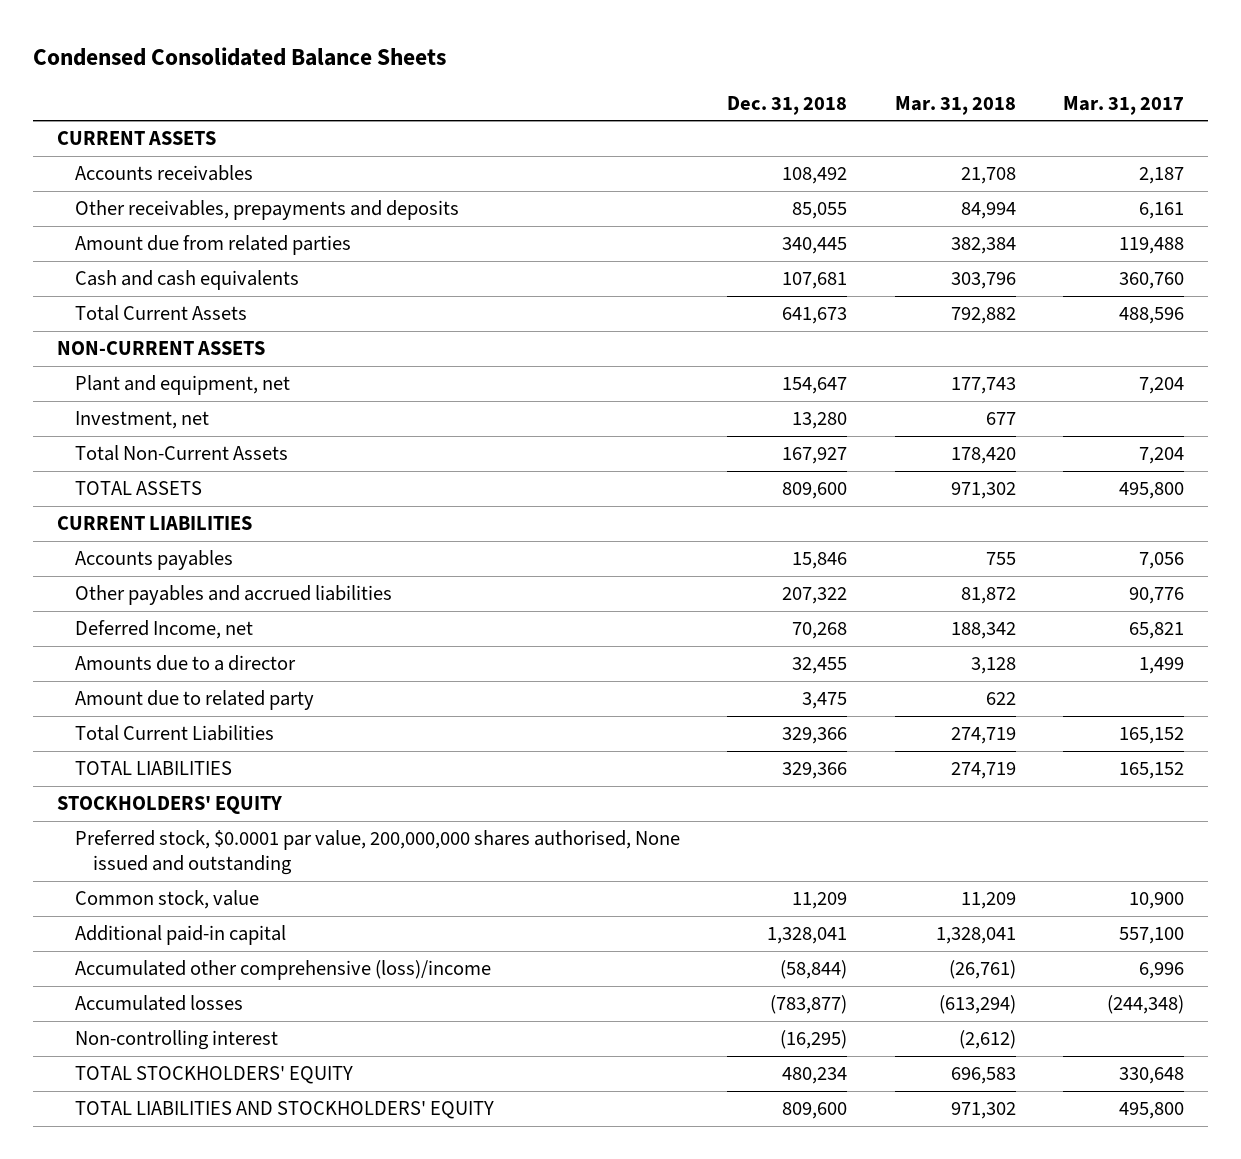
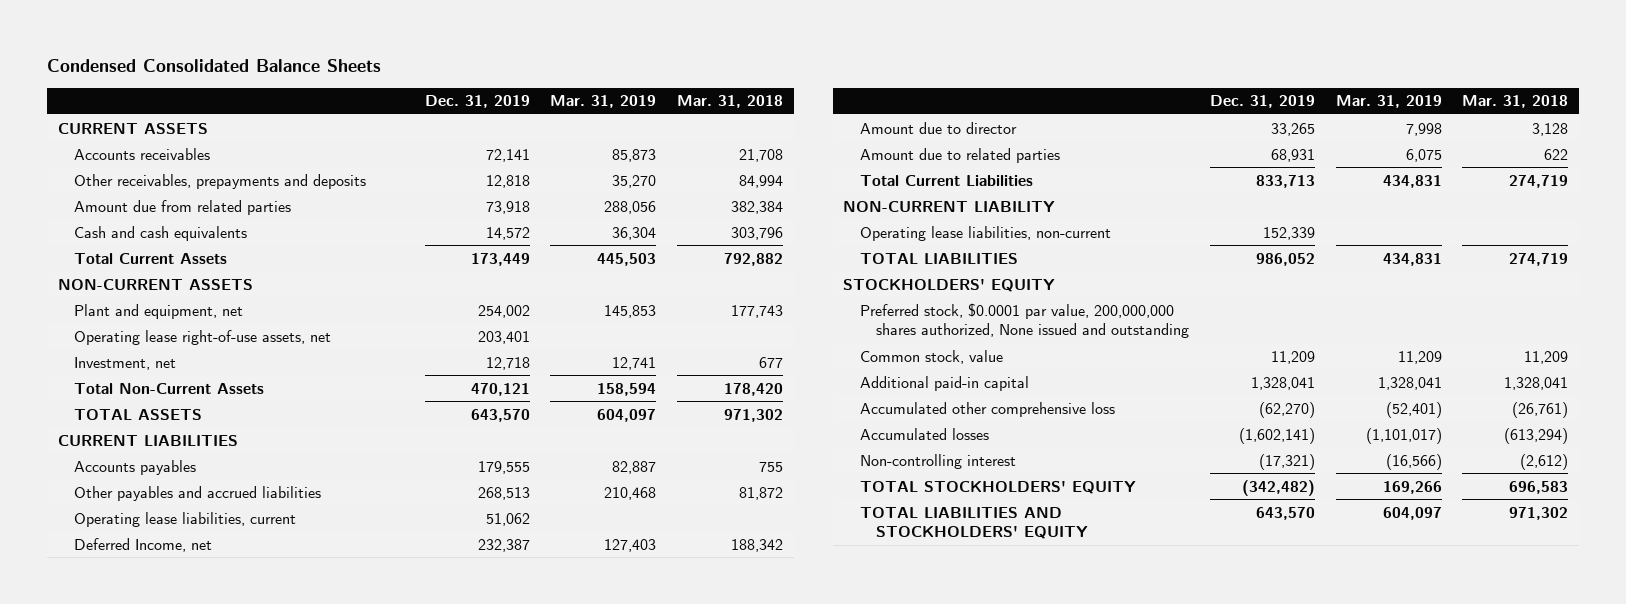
[727,95,848,115] Dec. 31, 2018 -> none
[1063,95,1185,115] Mar. 31, 2017 -> none
none -> [424,95,530,109] Dec. 31, 2019
none -> [550,95,657,109] Mar. 31, 2019
none -> [74,329,332,345] Operating lease right-of-use assets, net
none -> [74,511,297,527] Operating lease liabilities, current
[75,655,297,672] Amounts due to a director -> [859,121,1017,134] Amount due to director
[75,690,315,711] Amount due to related party -> [859,147,1060,163] Amount due to related parties
none -> [843,200,1056,212] NON-CURRENT LIABILITY
none -> [859,225,1111,241] Operating lease liabilities, non-current
[75,830,681,876] Preferred stock, $0.0001 par value, 200,000,000 shares authorised, None issued and outstanding -> [859,302,1190,339] Preferred stock, $0.0001 par value, 200,000,000 shares authorized, None issued and outstanding
[75,960,492,981] Accumulated other comprehensive (loss)/income -> [859,401,1115,417] Accumulated other comprehensive loss

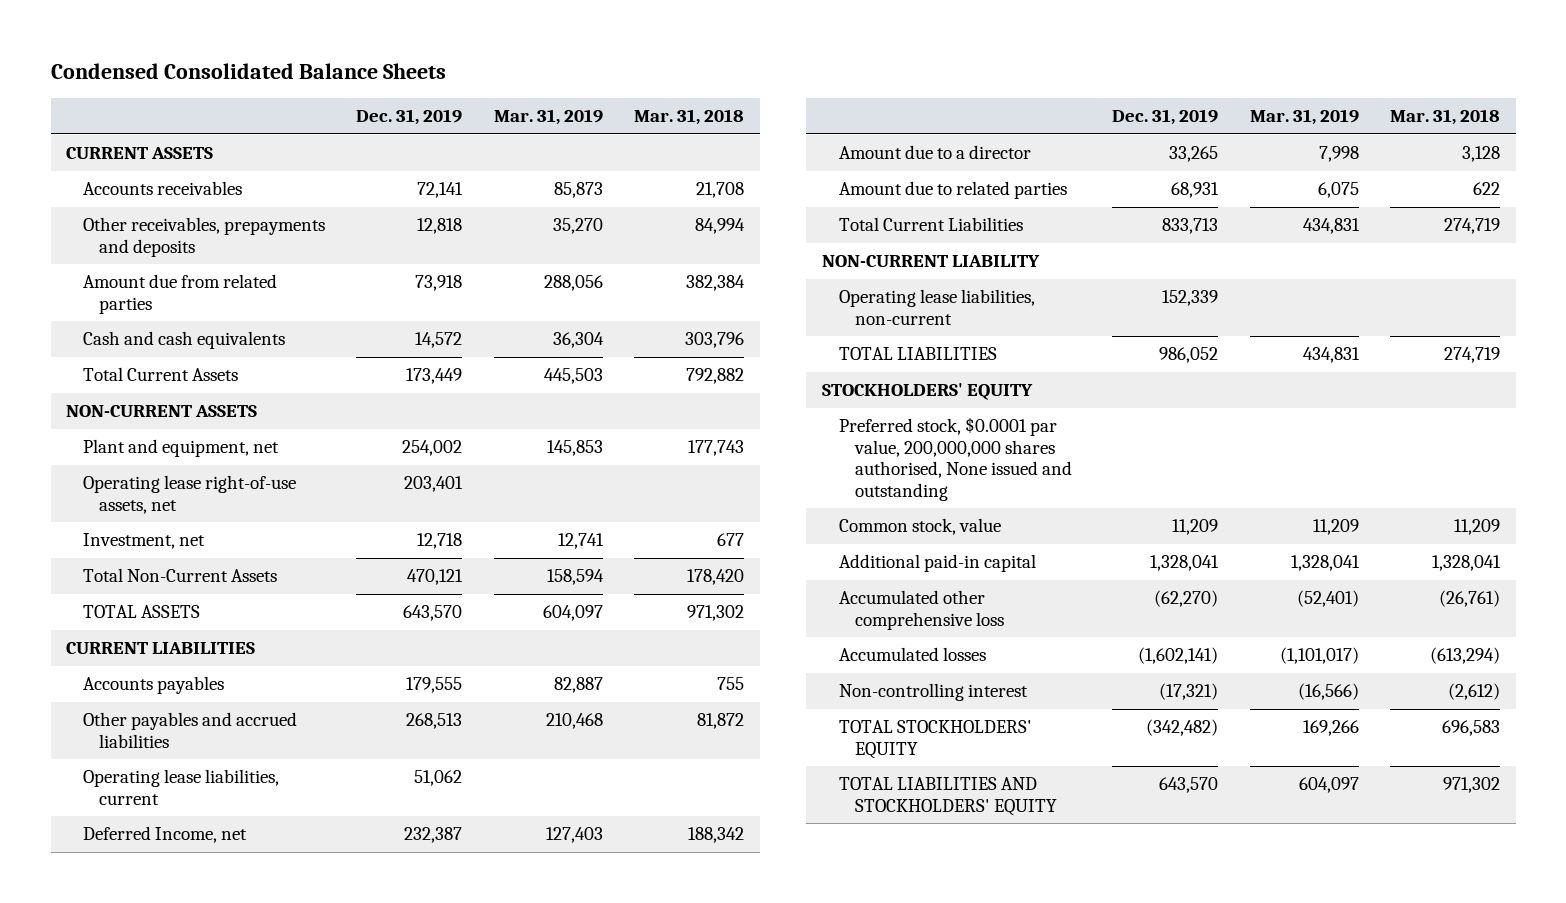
[859,121,1017,134] Amount due to director -> [838,145,1031,160] Amount due to a director
[859,302,1190,339] Preferred stock, $0.0001 par value, 200,000,000 shares authorized, None issued and outstanding -> [838,417,1073,501] Preferred stock, $0.0001 par value, 200,000,000 shares authorised, None issued and outstanding

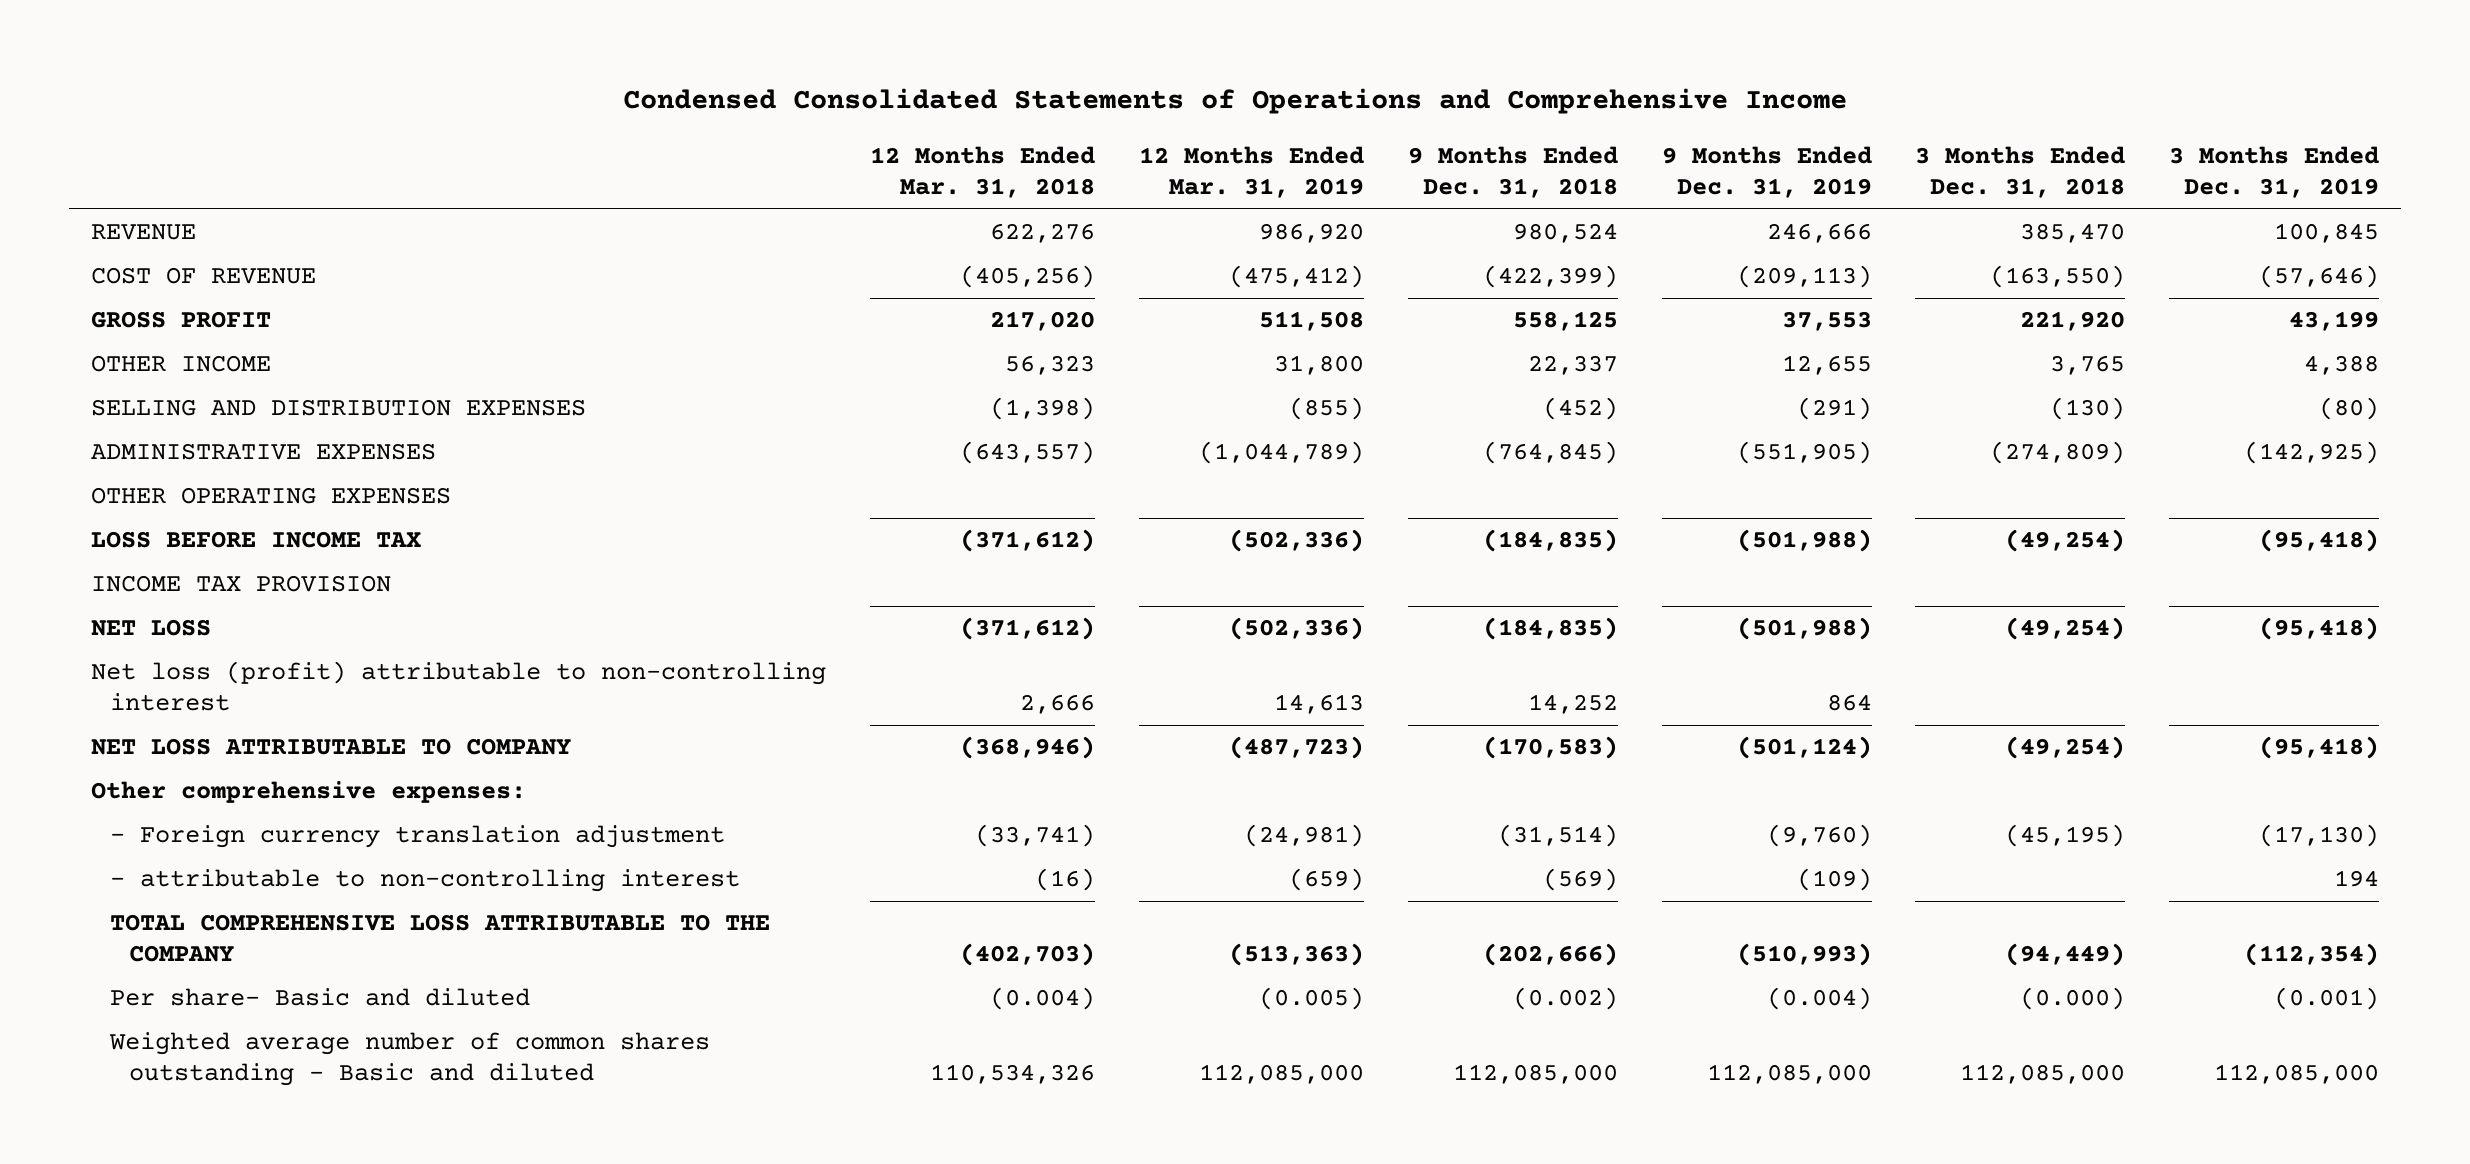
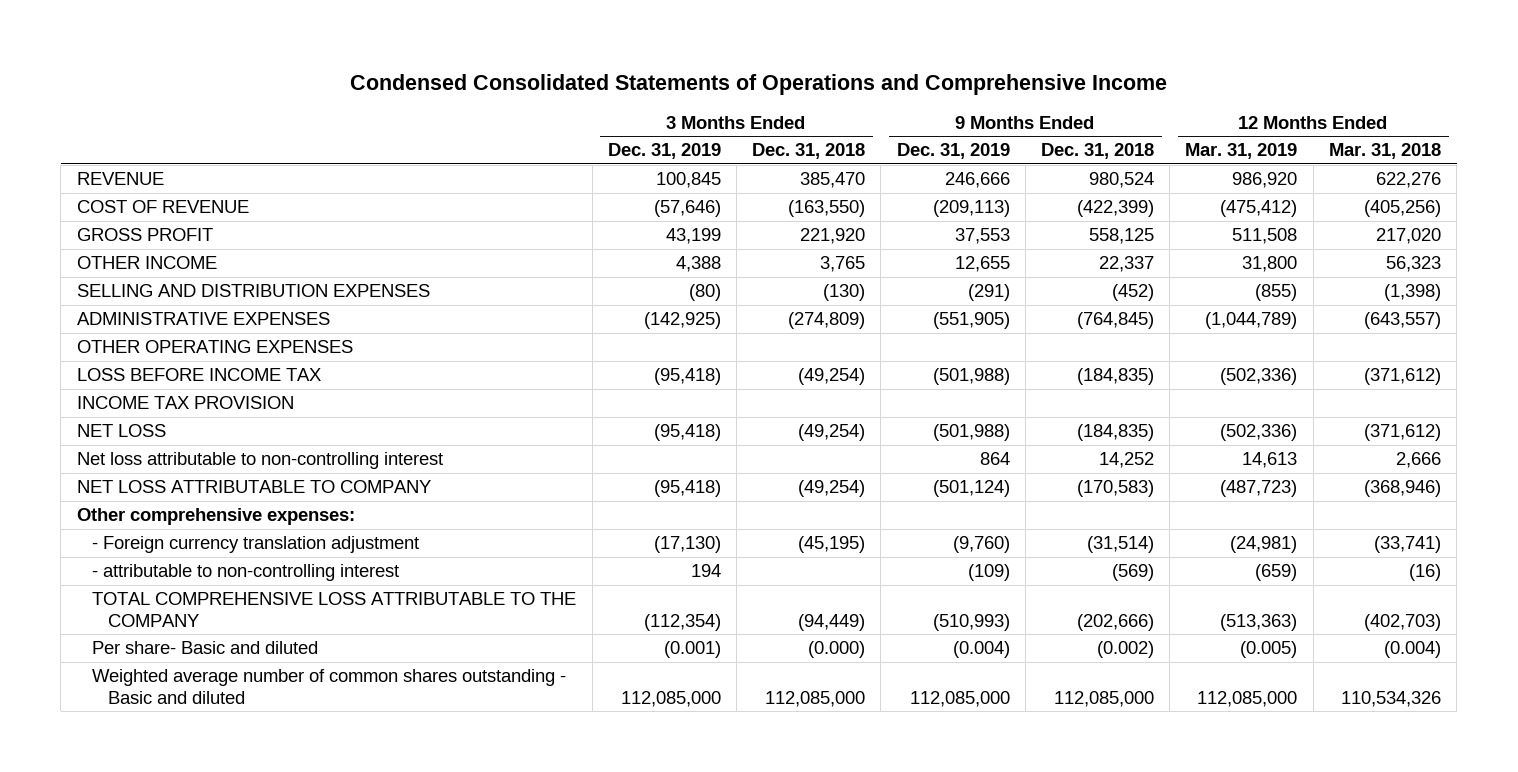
[90,661,826,712] Net loss (profit) attributable to non-controlling interest -> [76,452,443,470] Net loss attributable to non-controlling interest

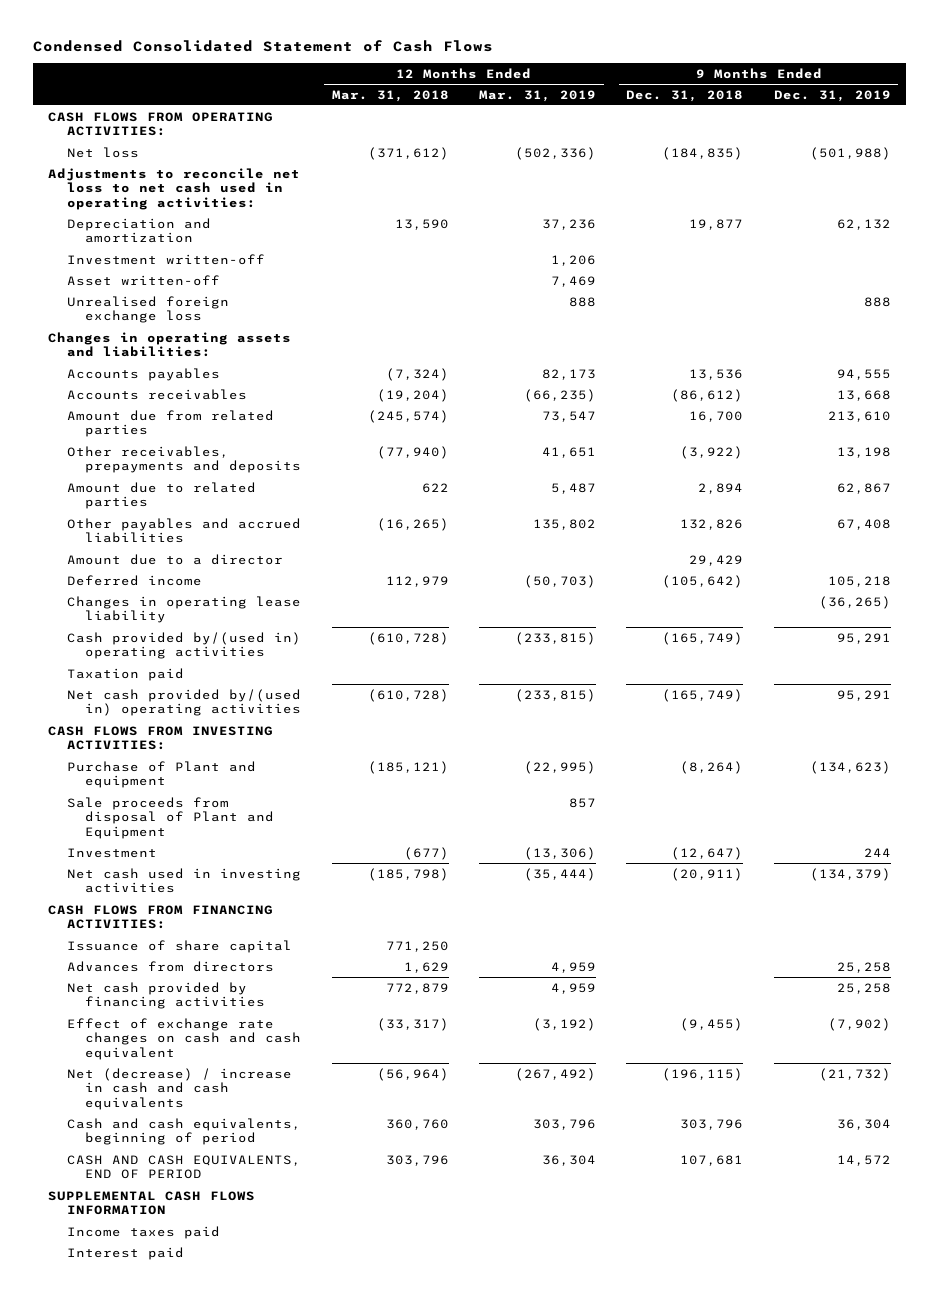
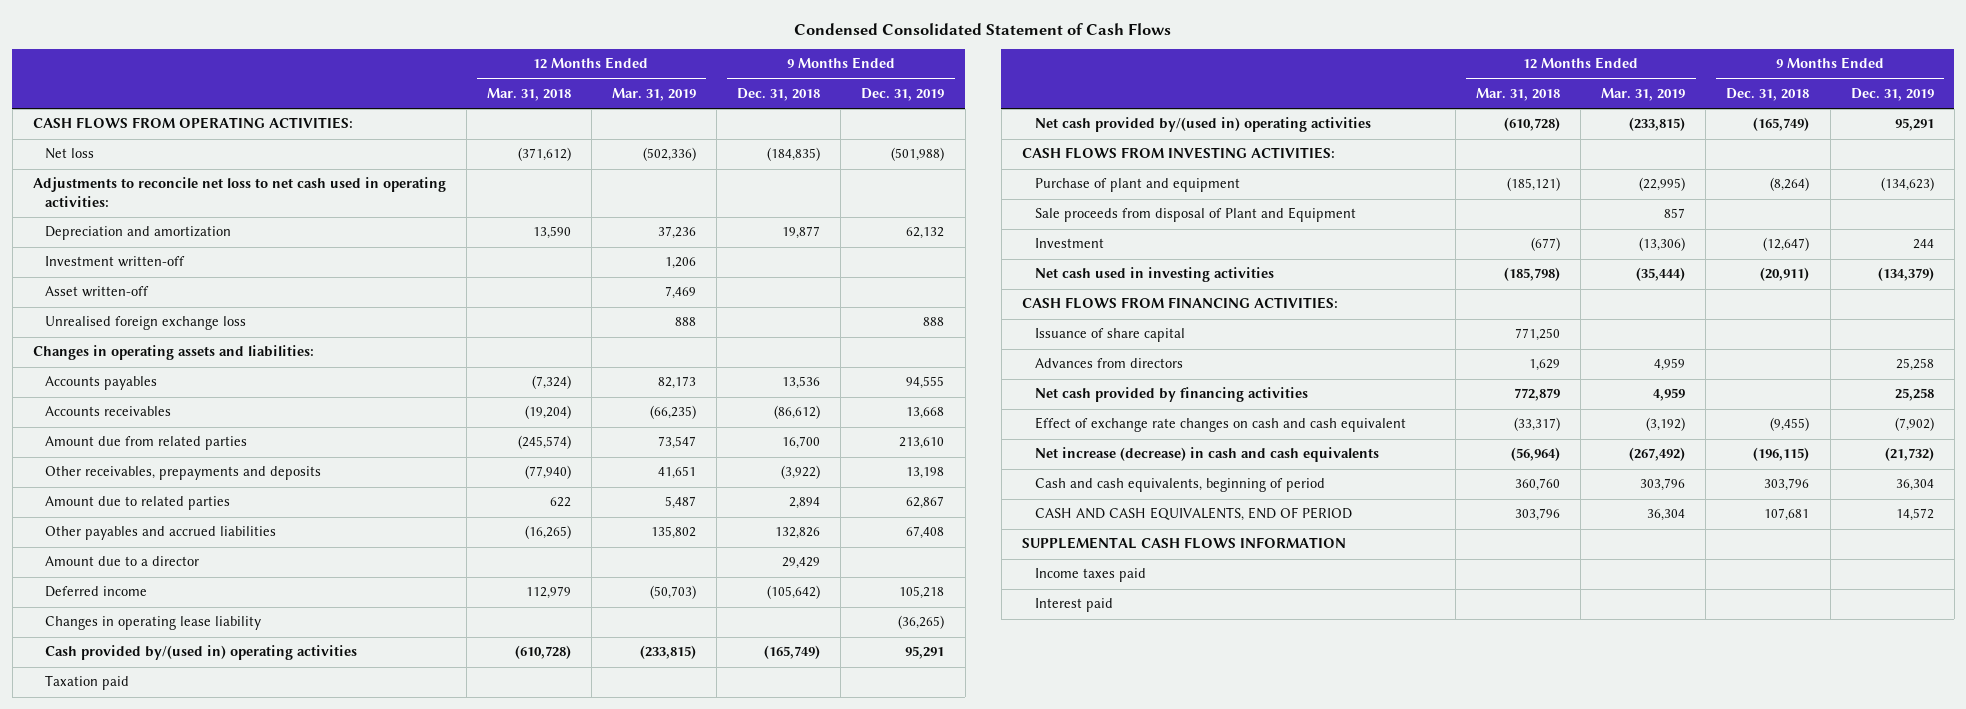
[66,760,256,789] Purchase of Plant and equipment -> [1034,178,1240,193] Purchase of plant and equipment
[66,1067,292,1111] Net (decrease) / increase in cash and cash equivalents -> [1034,447,1379,463] Net increase (decrease) in cash and cash equivalents

